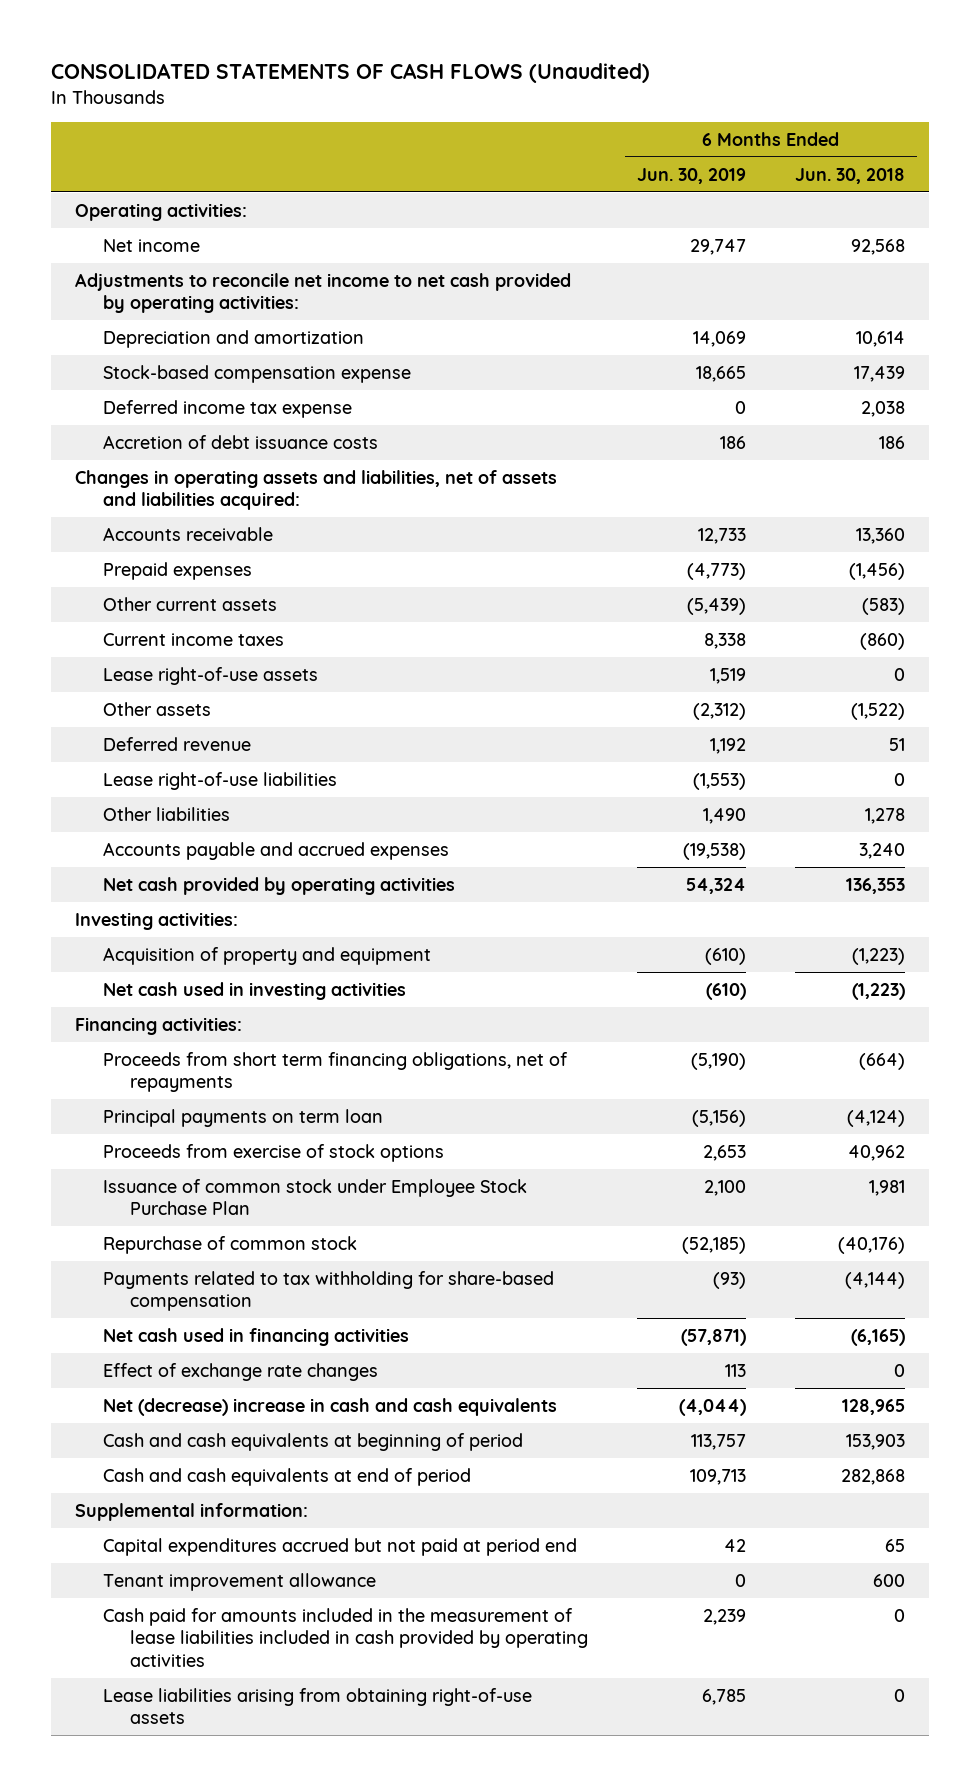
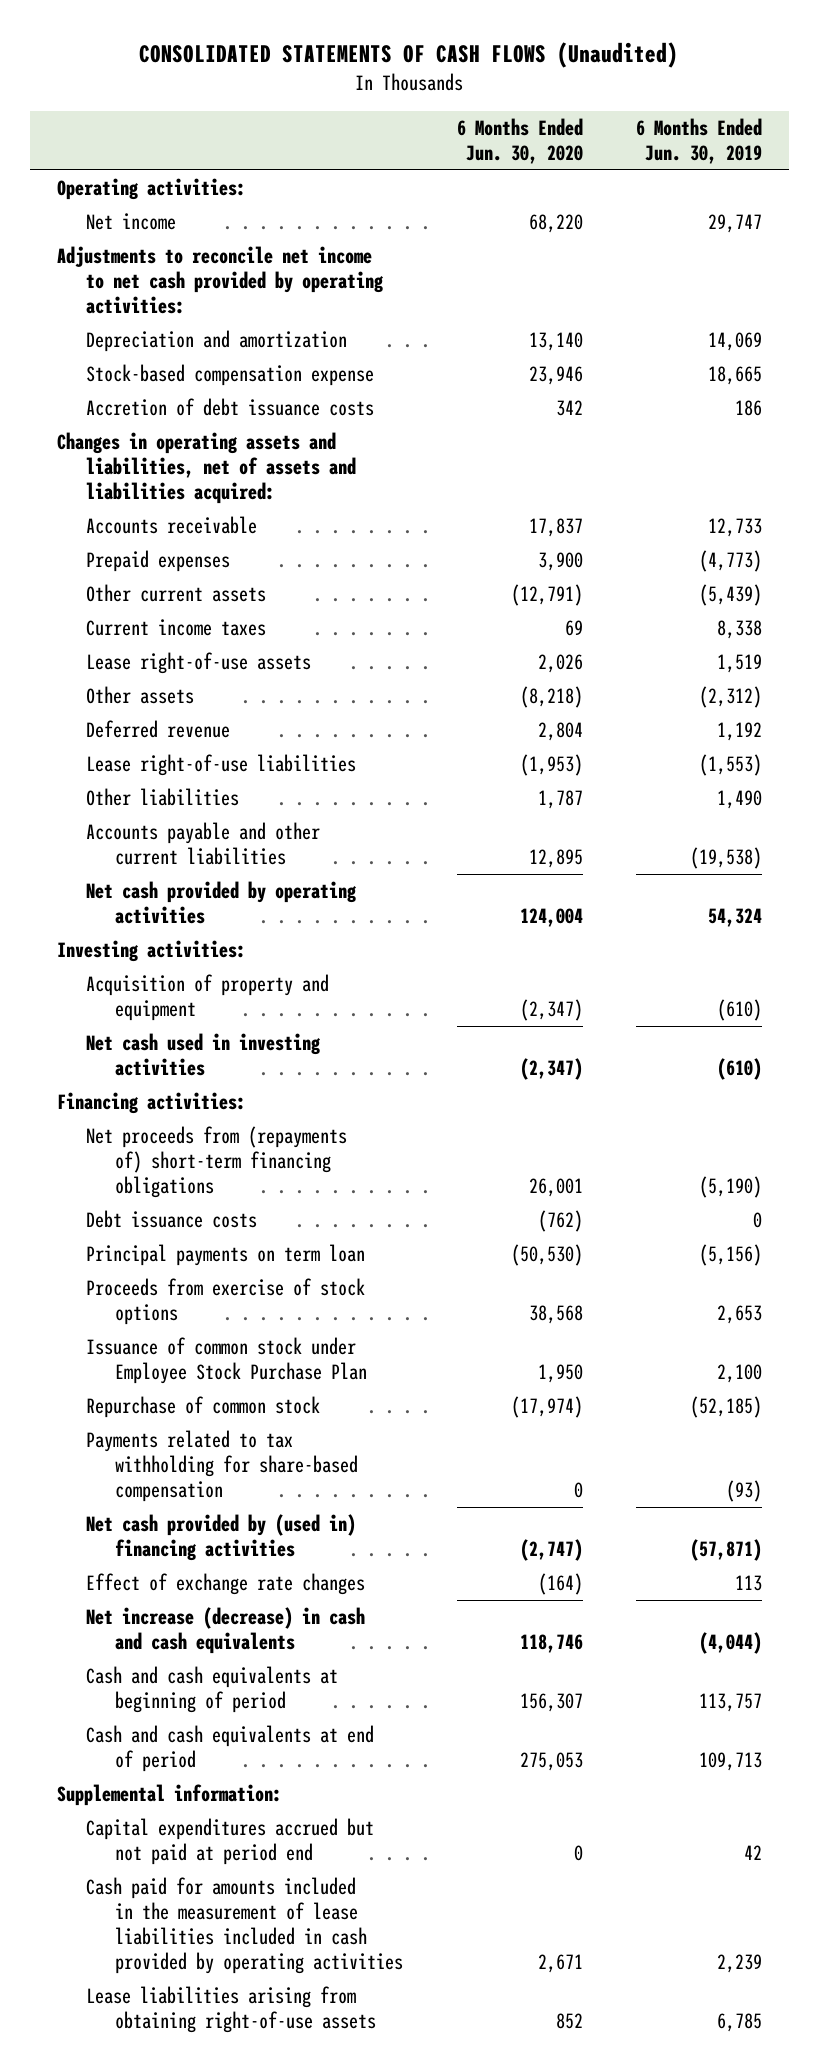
[795,167,906,184] Jun. 30, 2018 -> none
none -> [456,118,583,165] 6 Months Ended Jun. 30, 2020
[102,399,352,418] Deferred income tax expense -> none
[102,841,449,860] Accounts payable and accrued expenses -> [86,822,321,866] Accounts payable and other current liabilities
[102,1051,568,1093] Proceeds from short term financing obligations, net of repayments -> [86,1126,348,1199] Net proceeds from (repayments of) short-term financing obligations
none -> [86,1210,258,1229] Debt issuance costs
[102,1327,409,1346] Net cash used in financing activities -> [86,1514,357,1562] Net cash provided by (used in) financing activities
[102,1397,557,1416] Net (decrease) increase in cash and cash equivalents -> [86,1607,366,1655] Net increase (decrease) in cash and cash equivalents
[102,1572,376,1591] Tenant improvement allowance -> none

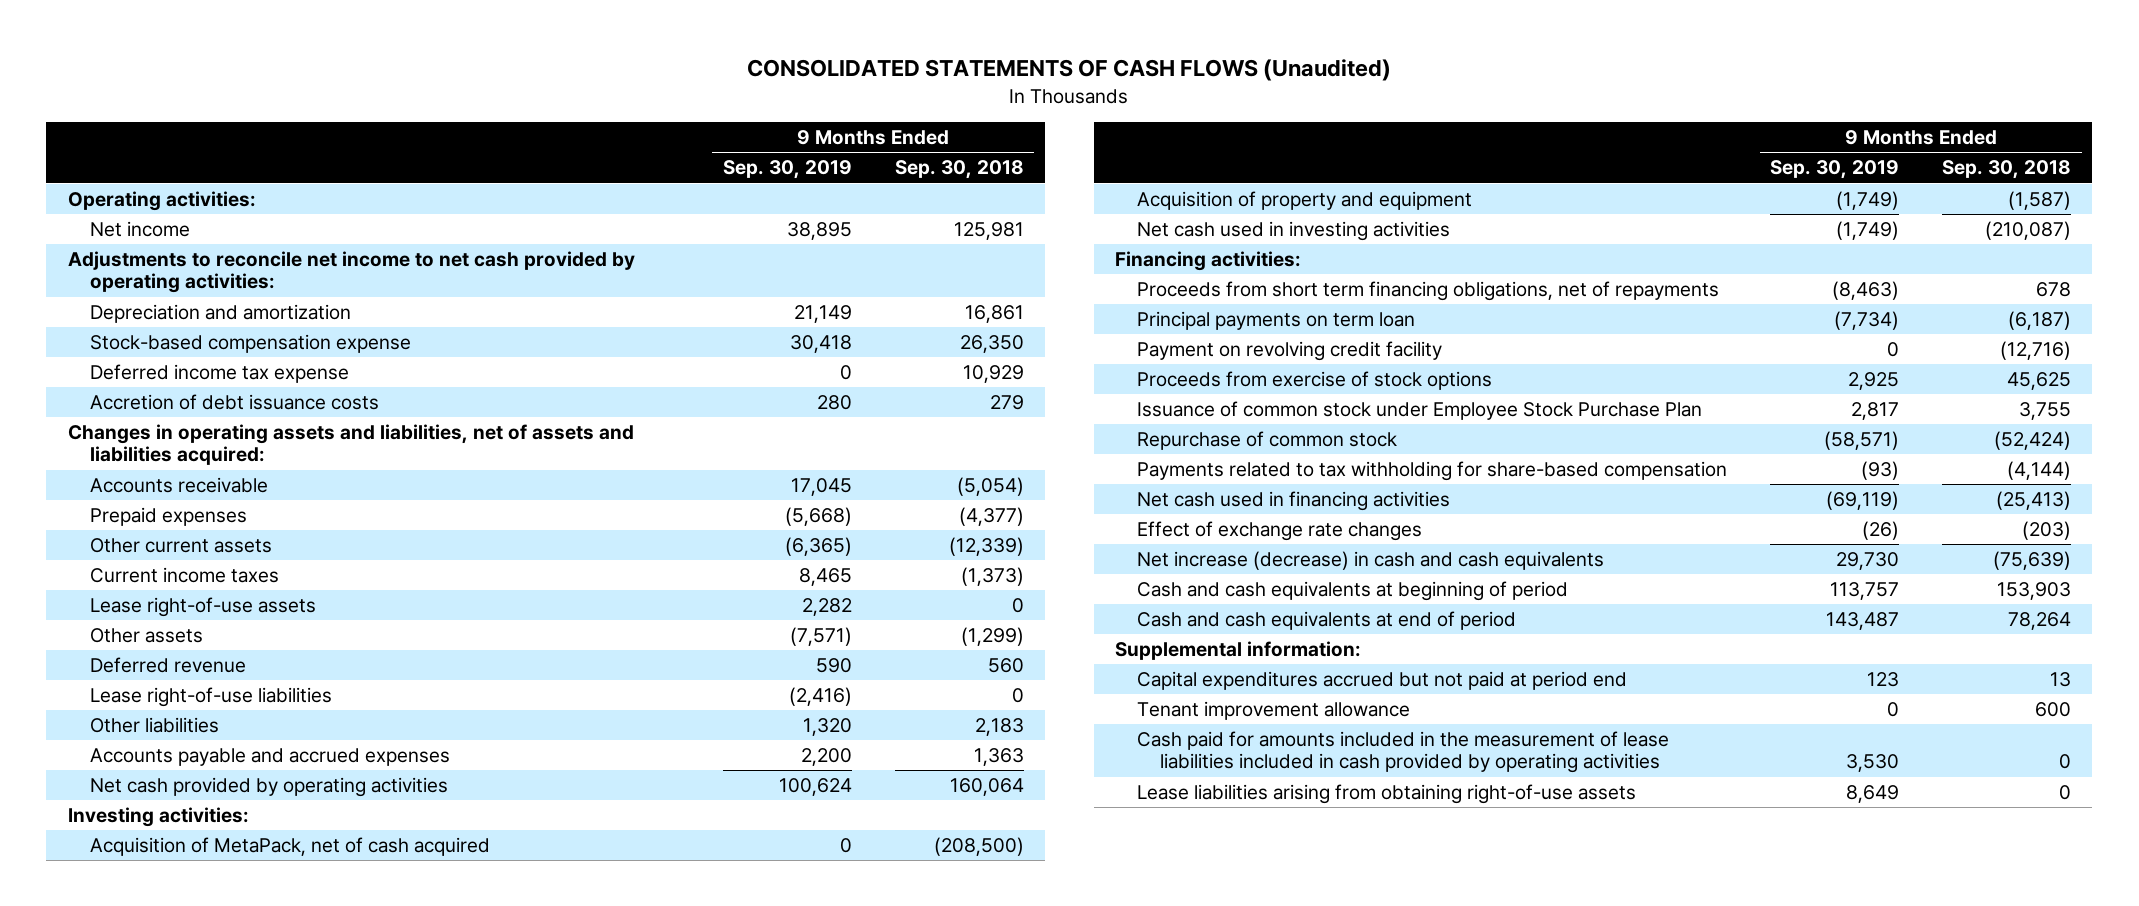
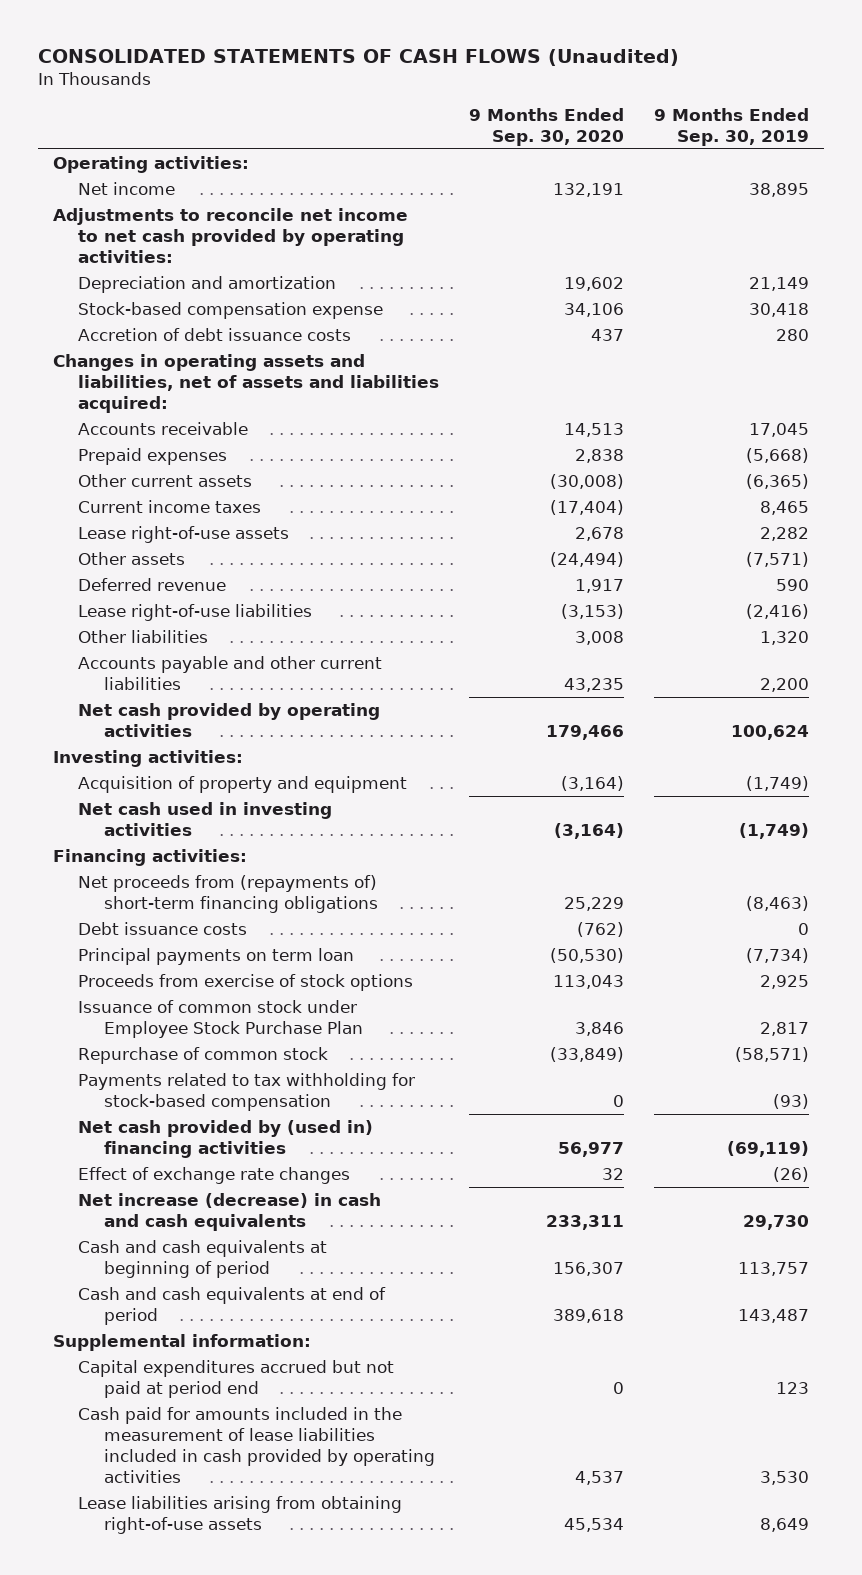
[894,160,1024,180] Sep. 30, 2018 -> none
none -> [469,107,625,146] 9 Months Ended Sep. 30, 2020
[90,364,350,384] Deferred income tax expense -> none
[90,748,451,767] Accounts payable and accrued expenses -> [78,655,383,690] Accounts payable and other current liabilities
[90,837,491,857] Acquisition of MetaPack, net of cash acquired -> none
[1137,281,1720,302] Proceeds from short term financing obligations, net of repayments -> [78,874,378,913] Net proceeds from (repayments of) short-term financing obligations
none -> [78,921,248,935] Debt issuance costs
[1137,341,1443,362] Payment on revolving credit facility -> none
[1137,461,1728,482] Payments related to tax withholding for share-based compensation -> [78,1072,416,1111] Payments related to tax withholding for stock-based compensation
[1137,491,1451,512] Net cash used in financing activities -> [78,1119,374,1158] Net cash provided by (used in) financing activities
[1137,701,1411,721] Tenant improvement allowance -> none

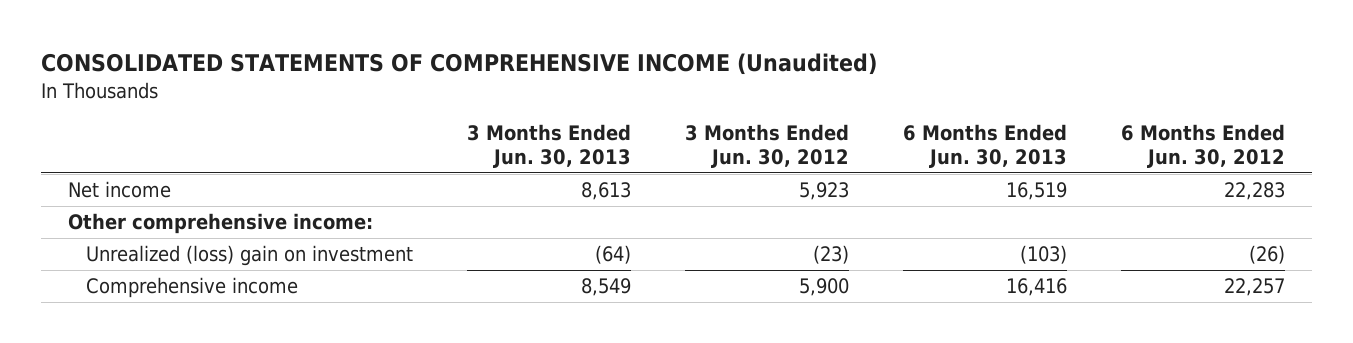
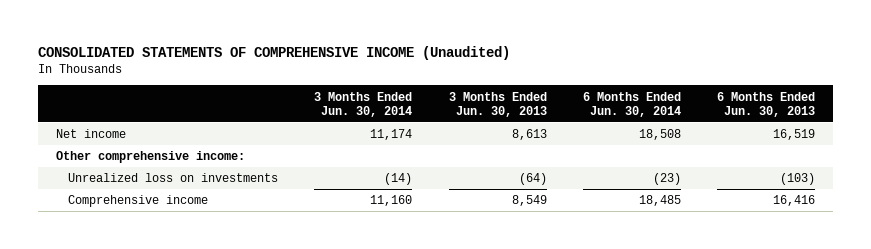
[685,124,850,169] 3 Months Ended Jun. 30, 2012 -> none
[1120,124,1285,169] 6 Months Ended Jun. 30, 2012 -> none
none -> [314,91,413,117] 3 Months Ended Jun. 30, 2014
none -> [582,91,681,117] 6 Months Ended Jun. 30, 2014
[86,244,414,266] Unrealized (loss) gain on investment -> [68,173,279,183] Unrealized loss on investments

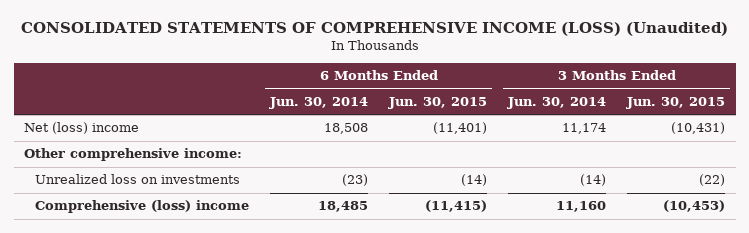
[37,45,510,60] CONSOLIDATED STATEMENTS OF COMPREHENSIVE INCOME (Unaudited) -> [20,22,728,37] CONSOLIDATED STATEMENTS OF COMPREHENSIVE INCOME (LOSS) (Unaudited)
[448,91,547,117] 3 Months Ended Jun. 30, 2013 -> none
[717,91,816,117] 6 Months Ended Jun. 30, 2013 -> none
none -> [388,96,488,109] Jun. 30, 2015
none -> [626,96,726,109] Jun. 30, 2015
[55,129,126,139] Net income -> [24,122,140,135] Net (loss) income
[68,195,209,208] Comprehensive income -> [35,200,250,214] Comprehensive (loss) income

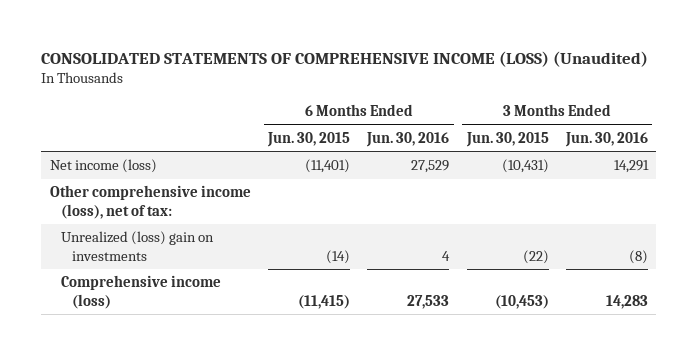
[269,96,369,109] Jun. 30, 2014 -> none
[507,96,607,109] Jun. 30, 2014 -> none
none -> [366,131,450,147] Jun. 30, 2016
none -> [564,131,648,147] Jun. 30, 2016
[24,148,243,162] Other comprehensive income: -> none
[24,122,140,135] Net (loss) income -> [49,159,157,174] Net income (loss)
none -> [49,185,251,219] Other comprehensive income (loss), net of tax:
[35,174,241,185] Unrealized loss on investments -> [60,231,214,261] Unrealized (loss) gain on investments
[35,200,250,214] Comprehensive (loss) income -> [60,275,221,309] Comprehensive income (loss)

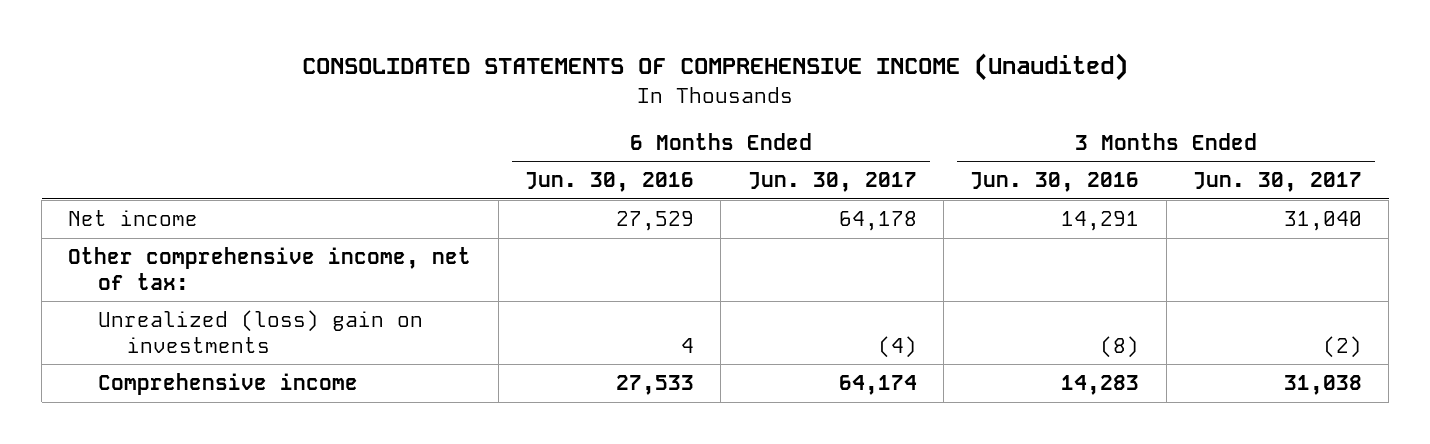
[41,50,649,67] CONSOLIDATED STATEMENTS OF COMPREHENSIVE INCOME (LOSS) (Unaudited) -> [302,53,1129,82] CONSOLIDATED STATEMENTS OF COMPREHENSIVE INCOME (Unaudited)
[266,131,350,147] Jun. 30, 2015 -> none
[465,131,549,147] Jun. 30, 2015 -> none
none -> [747,172,917,193] Jun. 30, 2017
none -> [1192,172,1362,193] Jun. 30, 2017
[49,159,157,174] Net income (loss) -> [68,210,199,227] Net income
[49,185,251,219] Other comprehensive income (loss), net of tax: -> [68,247,472,290] Other comprehensive income, net of tax:
[60,275,221,309] Comprehensive income (loss) -> [97,373,358,396] Comprehensive income

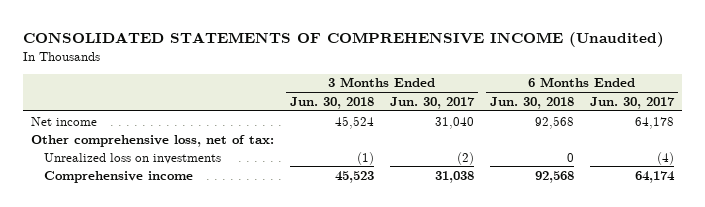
[525,172,695,193] Jun. 30, 2016 -> none
[970,172,1140,193] Jun. 30, 2016 -> none
none -> [289,96,374,109] Jun. 30, 2018
none -> [490,96,575,109] Jun. 30, 2018
[68,247,472,290] Other comprehensive income, net of tax: -> [30,134,274,147] Other comprehensive loss, net of tax:
[97,310,423,353] Unrealized (loss) gain on investments -> [43,152,221,164] Unrealized loss on investments

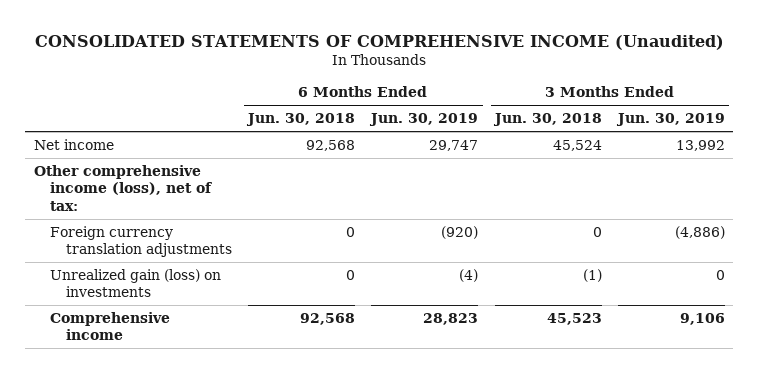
[389,96,475,109] Jun. 30, 2017 -> none
[590,96,676,109] Jun. 30, 2017 -> none
none -> [369,113,479,127] Jun. 30, 2019
none -> [616,113,726,127] Jun. 30, 2019
[30,134,274,147] Other comprehensive loss, net of tax: -> [33,165,212,211] Other comprehensive income (loss), net of tax:
none -> [49,226,232,258] Foreign currency translation adjustments
[43,152,221,164] Unrealized loss on investments -> [49,269,221,298] Unrealized gain (loss) on investments

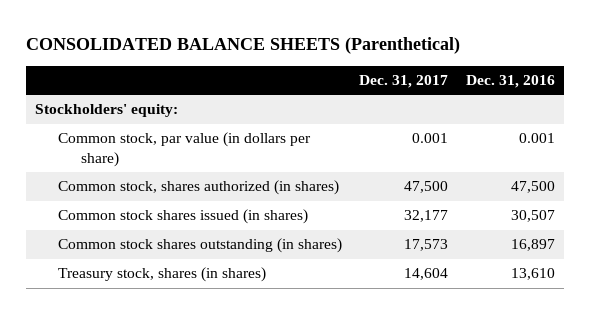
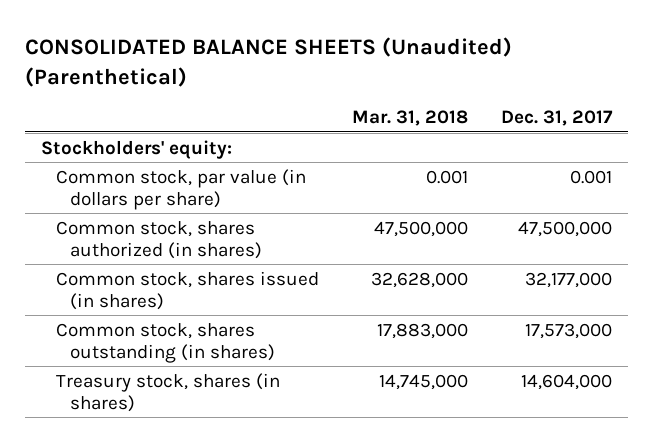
[26,37,461,55] CONSOLIDATED BALANCE SHEETS (Parenthetical) -> [24,37,512,87] CONSOLIDATED BALANCE SHEETS (Unaudited) (Parenthetical)
[465,75,555,89] Dec. 31, 2016 -> none
none -> [351,110,468,127] Mar. 31, 2018
[404,181,449,194] 47,500 -> [517,220,612,237] 47,500,000
[58,209,309,225] Common stock shares issued (in shares) -> [55,270,319,310] Common stock, shares issued (in shares)
[404,210,449,223] 32,177 -> [524,271,612,288] 32,177,000
[58,238,343,254] Common stock shares outstanding (in shares) -> [55,322,275,363] Common stock, shares outstanding (in shares)
[404,239,449,252] 17,573 -> [524,322,612,339] 17,573,000
[404,268,449,281] 14,604 -> [520,373,612,390] 14,604,000

